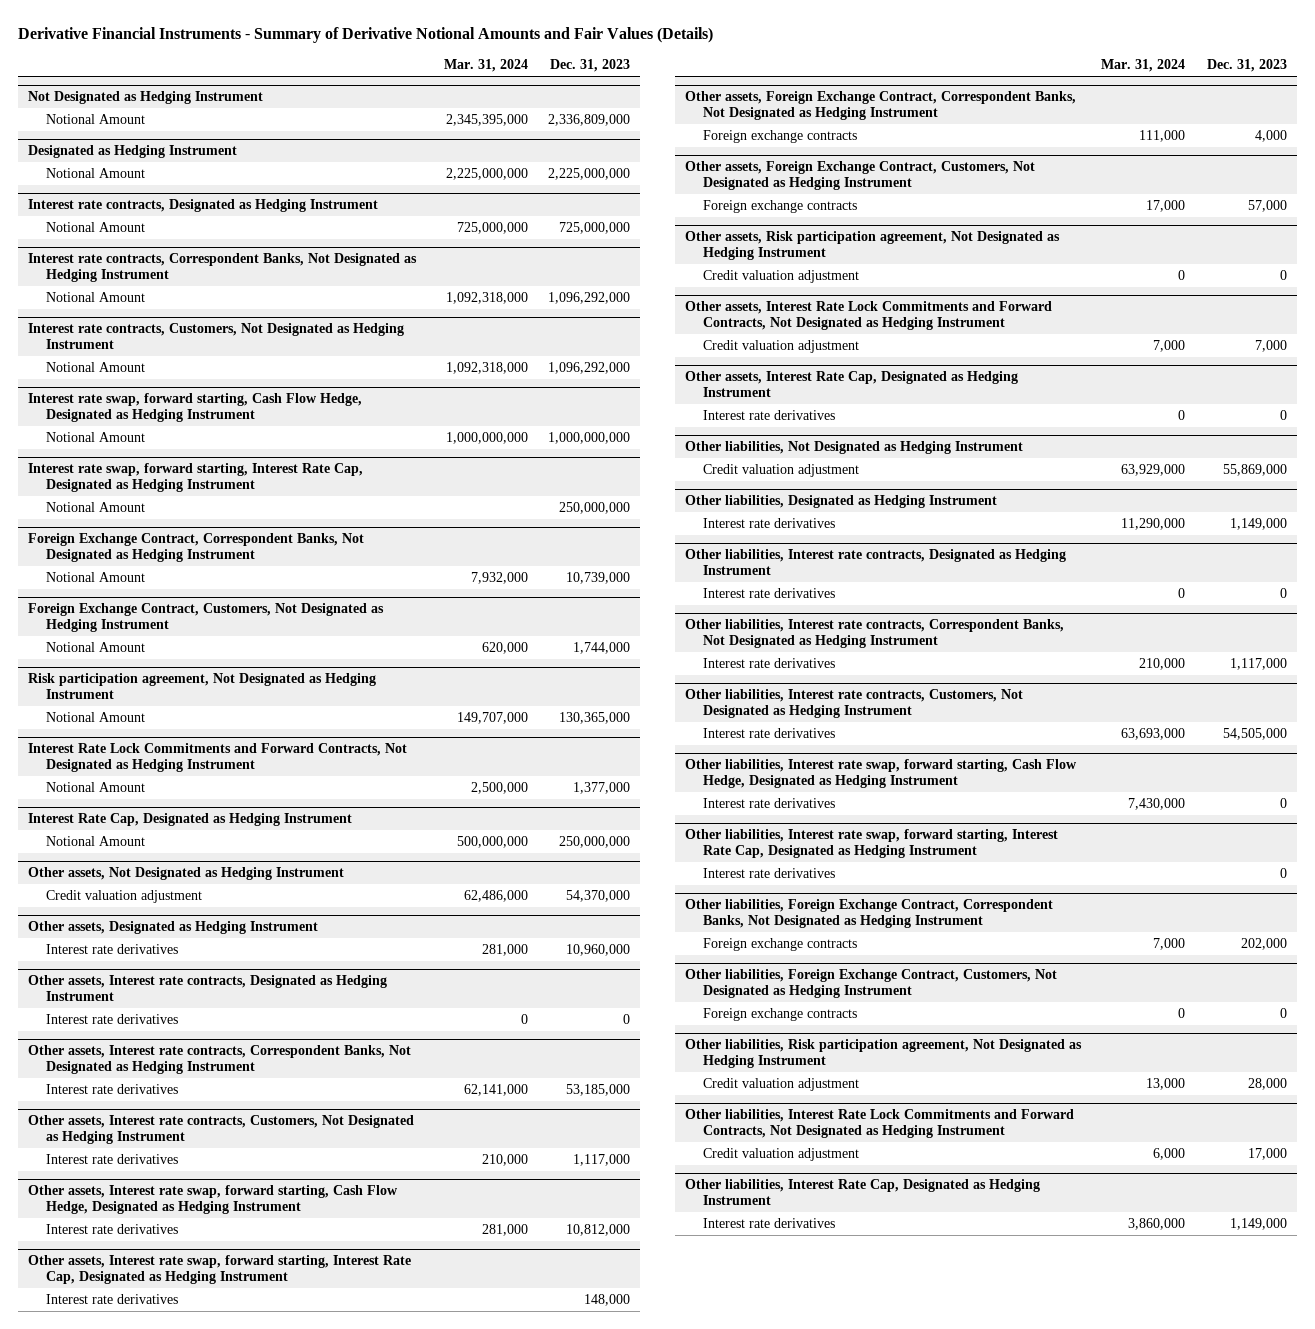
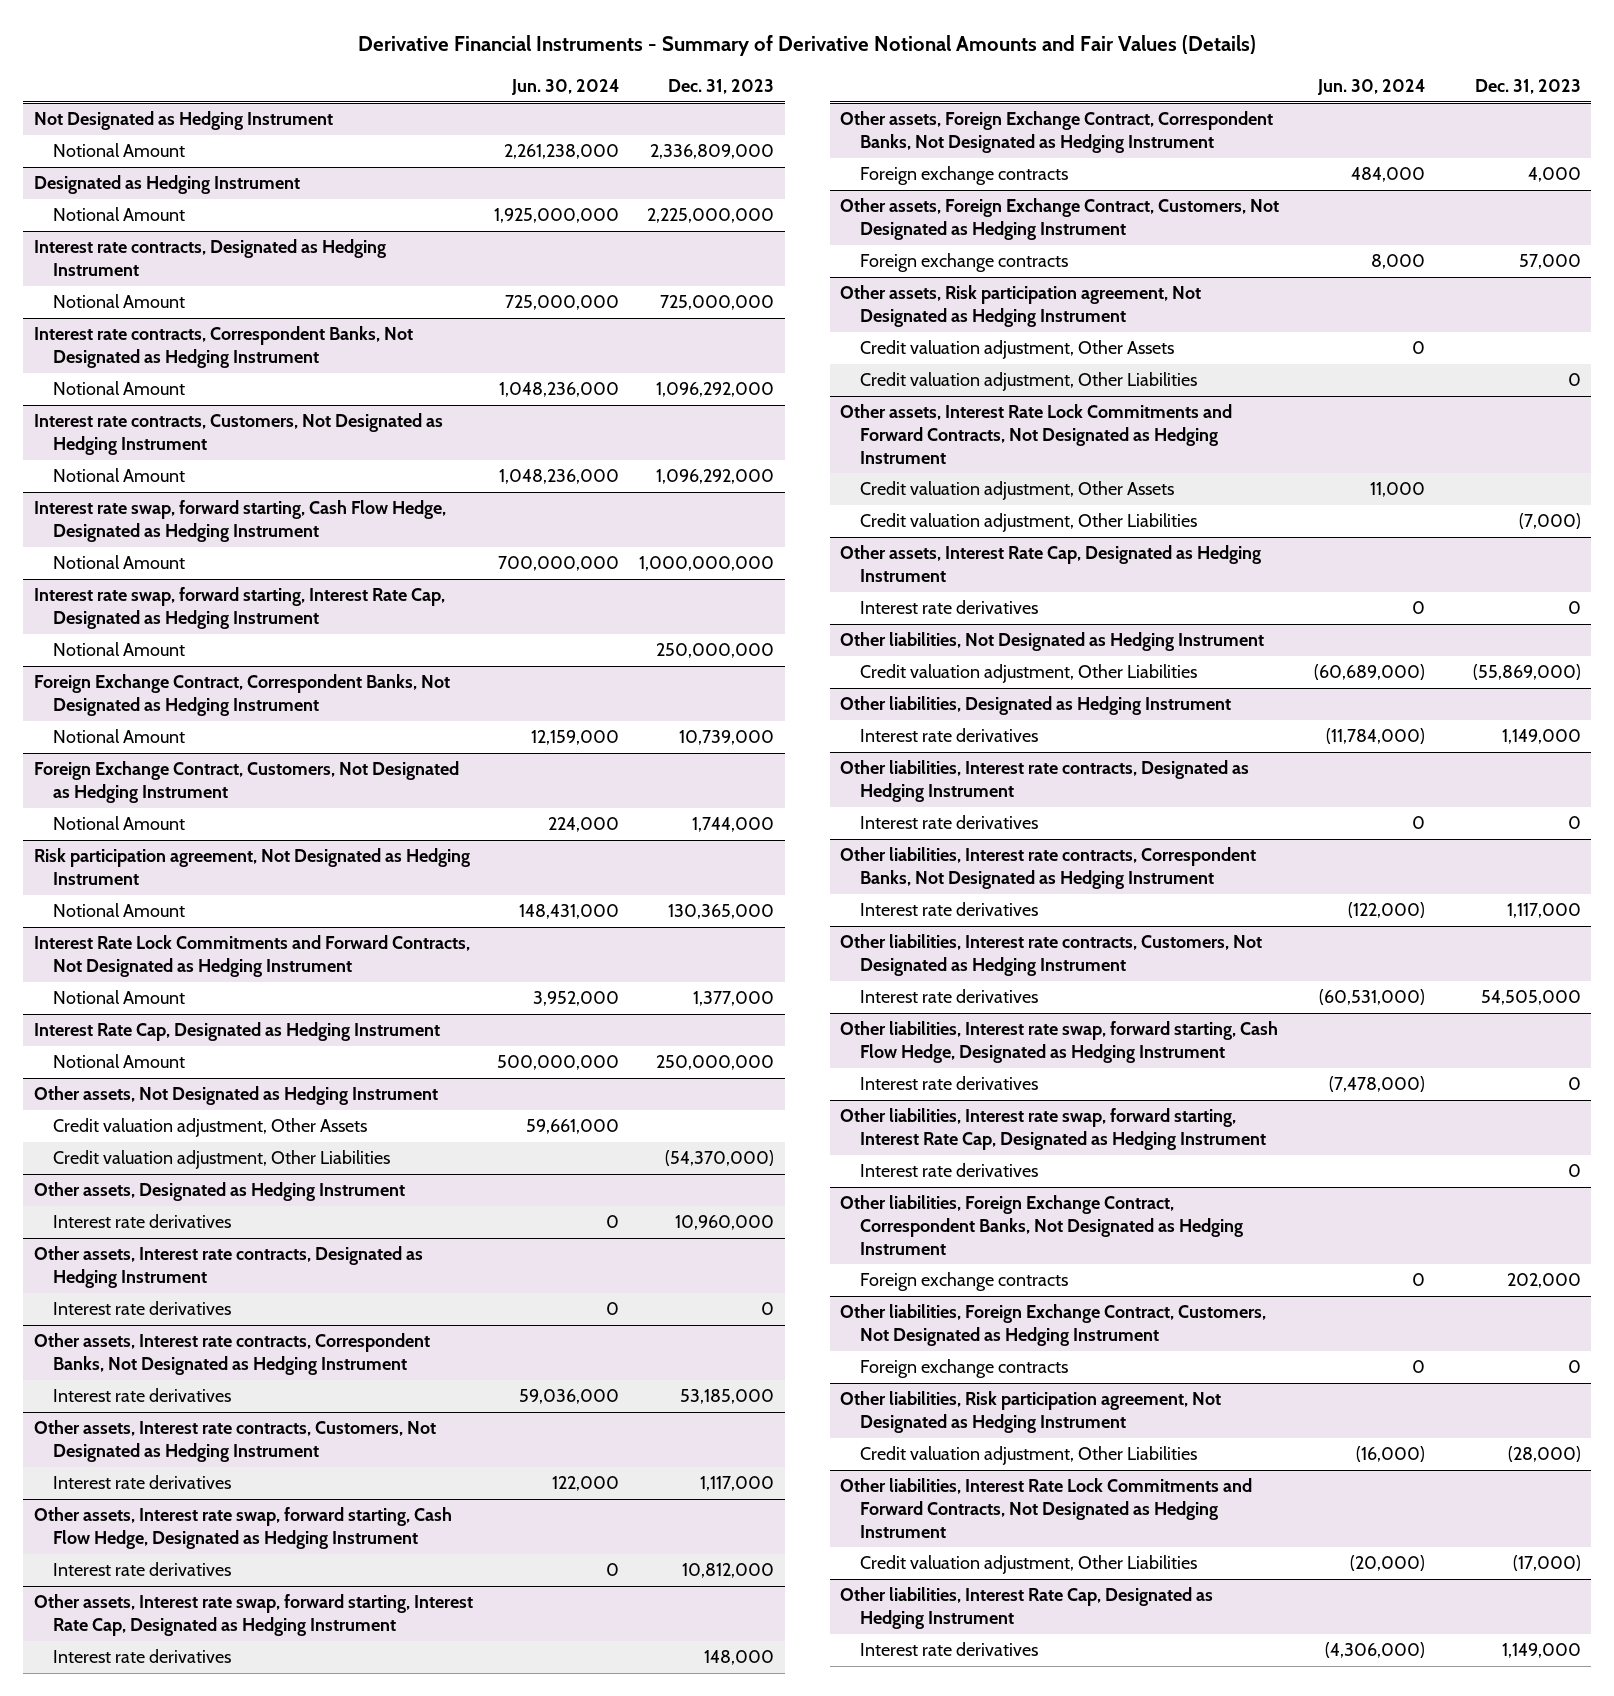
[443,59,528,73] Mar. 31, 2024 -> none
none -> [510,78,619,95] Jun. 30, 2024
none -> [53,1118,368,1138] Credit valuation adjustment, Other Assets
[46,889,203,903] Credit valuation adjustment -> [53,1150,391,1170] Credit valuation adjustment, Other Liabilities
[565,889,630,902] 54,370,000 -> [665,1150,775,1167] (54,370,000)
none -> [859,340,1174,360] Credit valuation adjustment, Other Assets
[703,269,860,283] Credit valuation adjustment -> [859,372,1197,392] Credit valuation adjustment, Other Liabilities
none -> [859,481,1174,501] Credit valuation adjustment, Other Assets
[703,339,860,353] Credit valuation adjustment -> [859,513,1197,533] Credit valuation adjustment, Other Liabilities
[1255,339,1288,352] 7,000 -> [1518,513,1581,530] (7,000)
[703,463,860,477] Credit valuation adjustment -> [859,664,1197,684] Credit valuation adjustment, Other Liabilities
[1223,463,1288,476] 55,869,000 -> [1472,664,1581,681] (55,869,000)
[703,1077,860,1091] Credit valuation adjustment -> [859,1446,1197,1466] Credit valuation adjustment, Other Liabilities
[1248,1077,1288,1090] 28,000 -> [1507,1446,1581,1463] (28,000)
[703,1147,860,1161] Credit valuation adjustment -> [859,1555,1197,1575] Credit valuation adjustment, Other Liabilities
[1248,1147,1288,1160] 17,000 -> [1512,1555,1581,1572] (17,000)

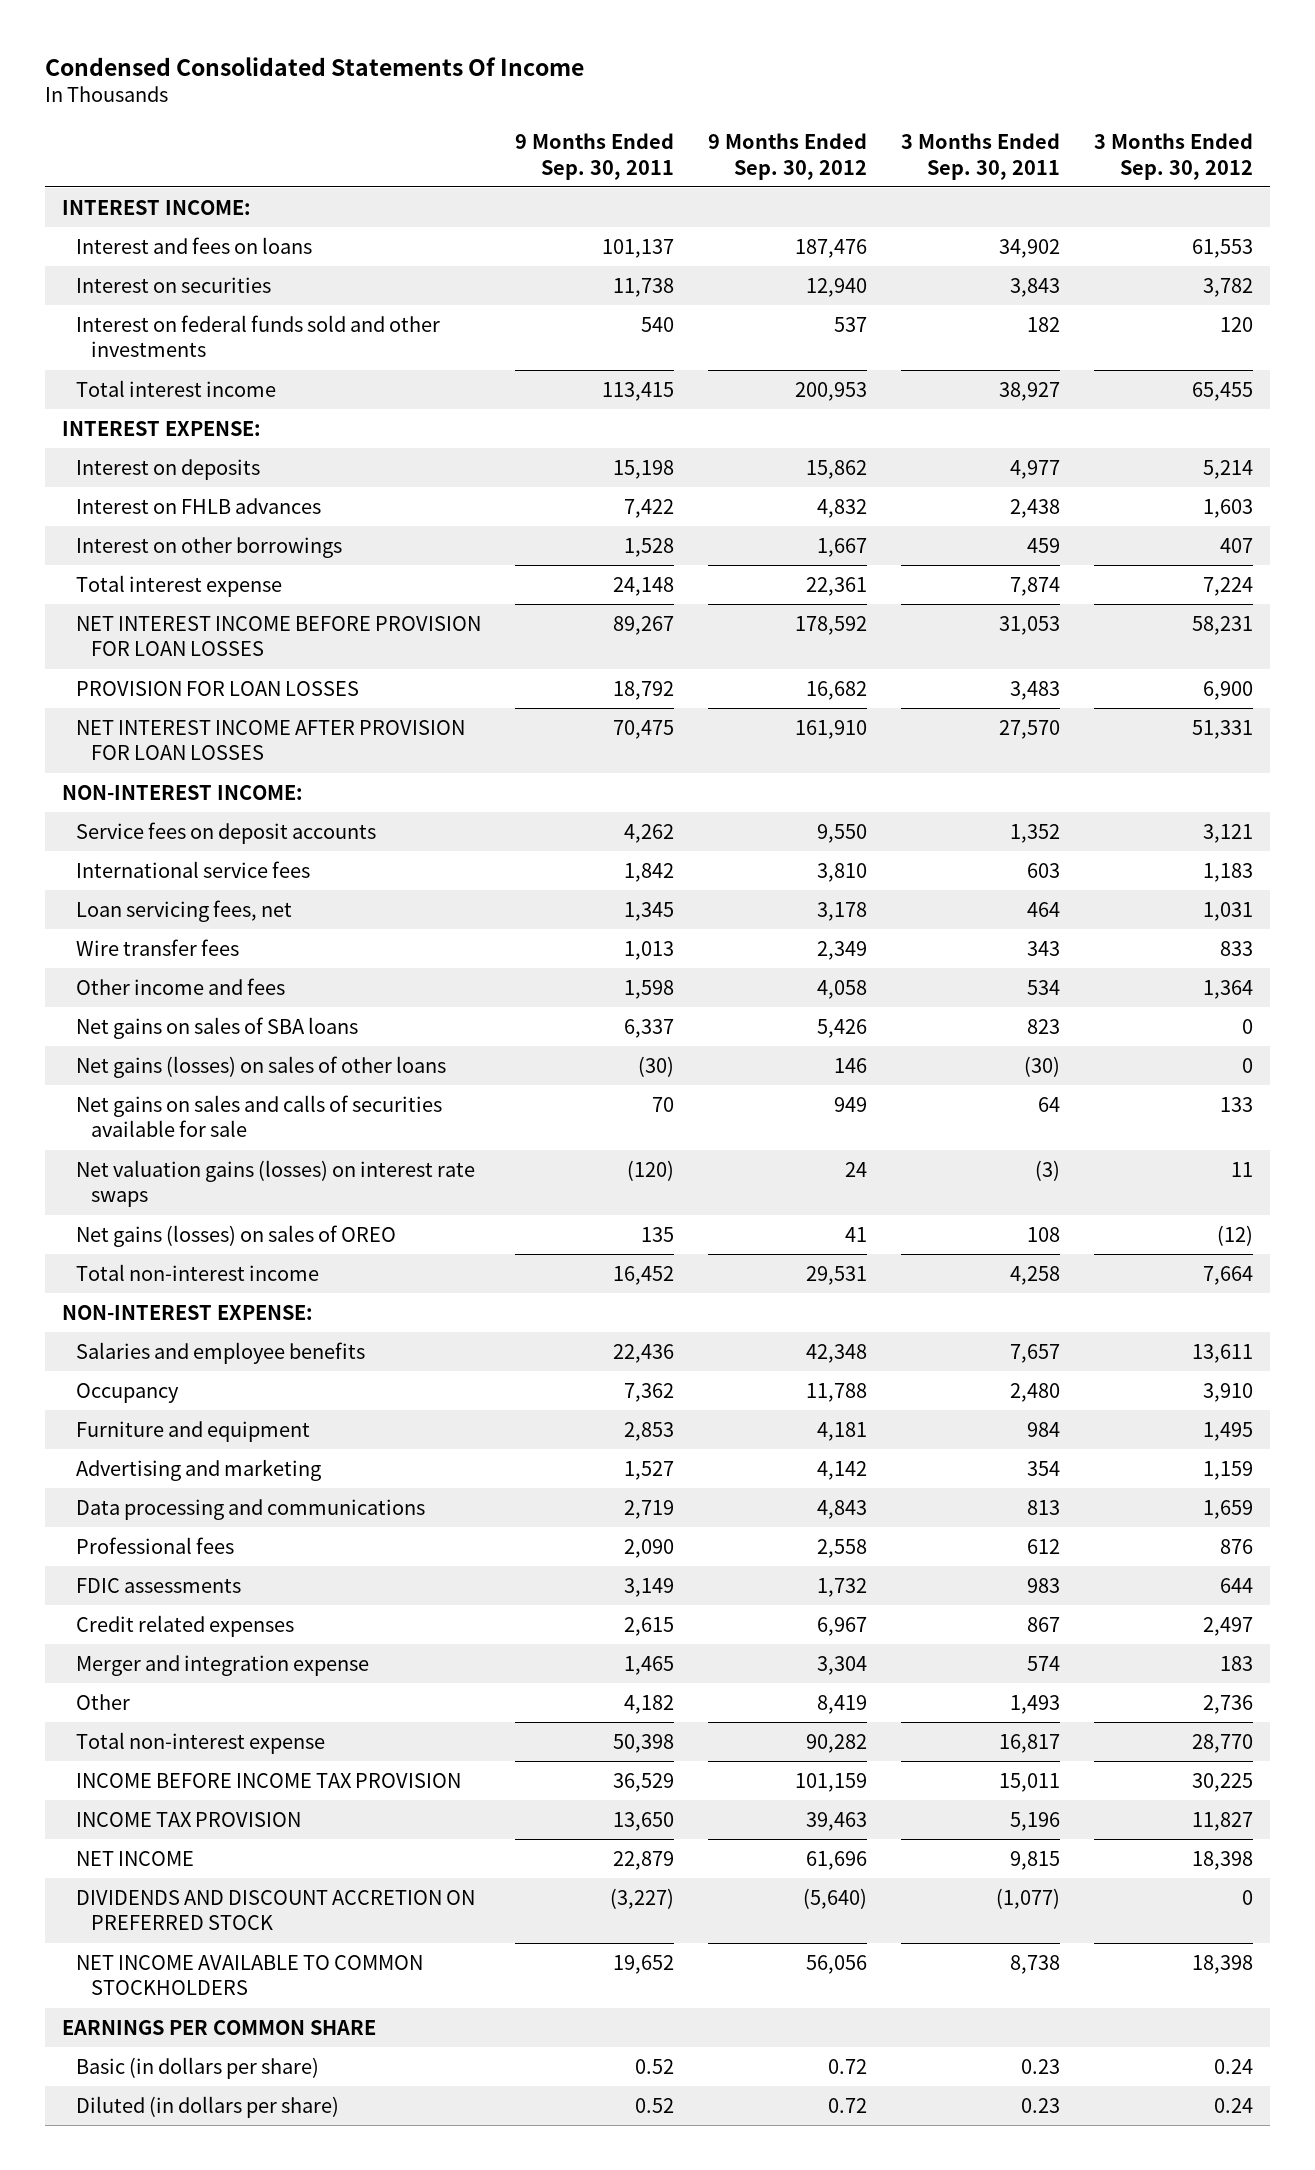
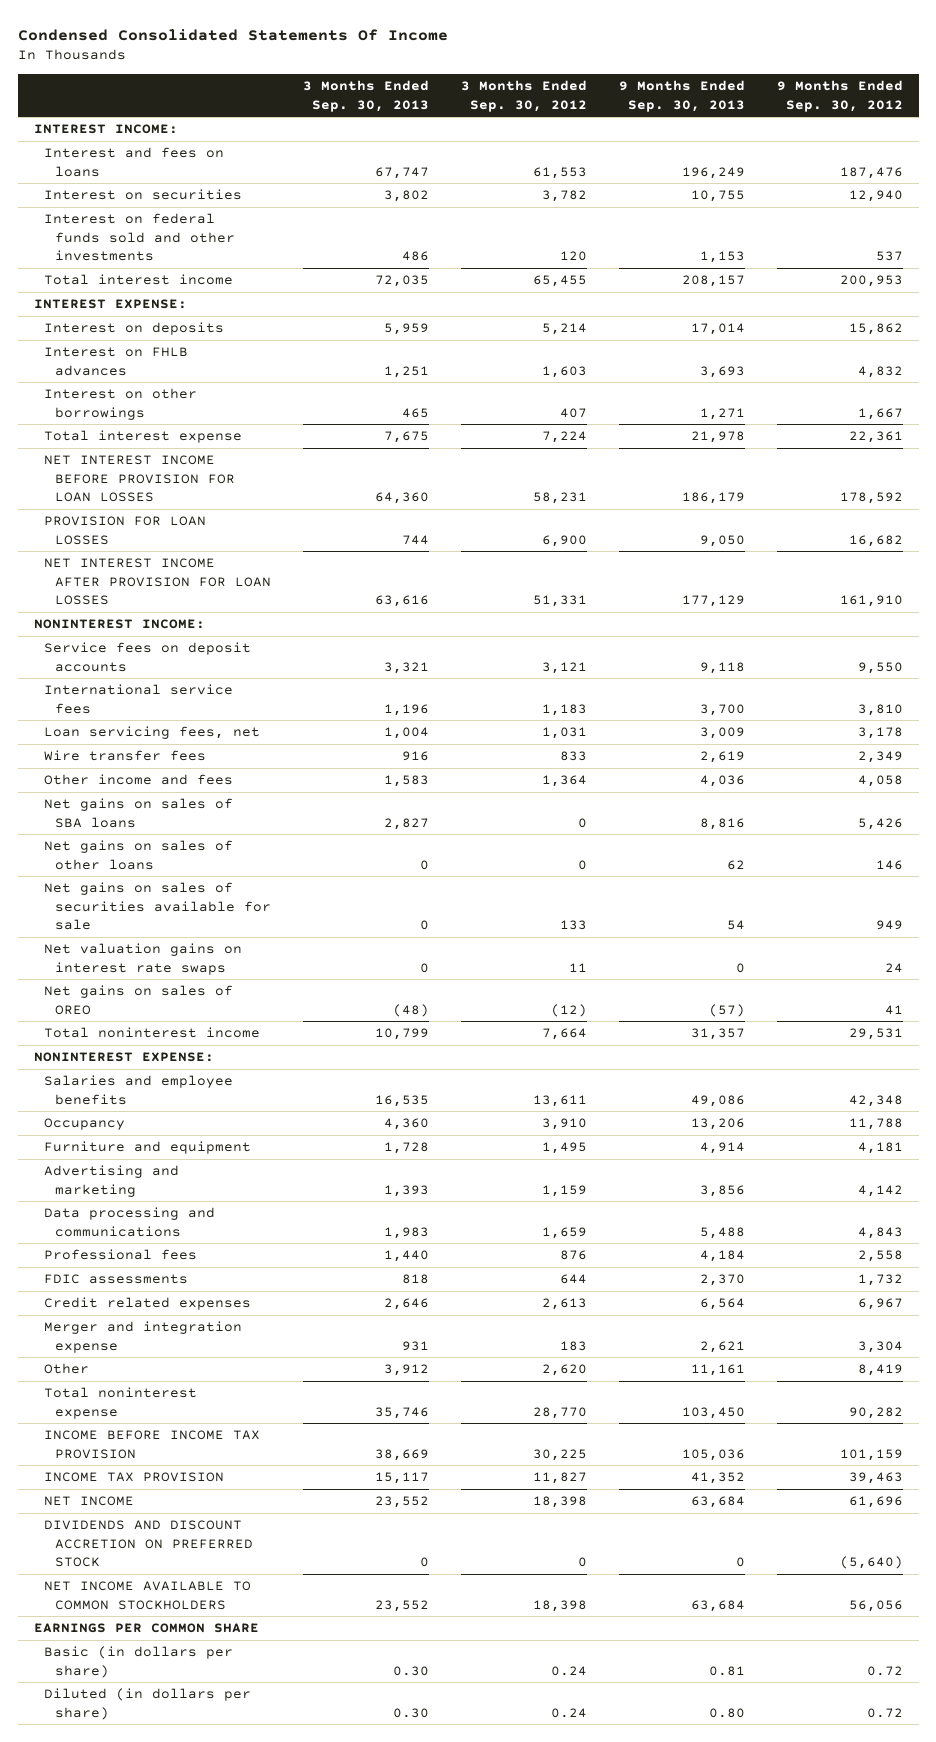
[515,133,675,180] 9 Months Ended Sep. 30, 2011 -> none
[901,133,1061,180] 3 Months Ended Sep. 30, 2011 -> none
none -> [302,79,429,112] 3 Months Ended Sep. 30, 2013
none -> [618,79,745,112] 9 Months Ended Sep. 30, 2013
[61,784,303,800] NON-INTEREST INCOME: -> [33,619,205,630] NONINTEREST INCOME:
[76,1055,447,1078] Net gains (losses) on sales of other loans -> [44,840,234,870] Net gains on sales of other loans
[76,1094,443,1138] Net gains on sales and calls of securities available for sale -> [44,882,271,931] Net gains on sales of securities available for sale
[76,1159,476,1208] Net valuation gains (losses) on interest rate swaps -> [44,943,243,975] Net valuation gains on interest rate swaps
[76,1224,397,1247] Net gains (losses) on sales of OREO -> [44,985,234,1015] Net gains on sales of OREO
[76,1263,320,1281] Total non-interest income -> [44,1027,261,1039] Total noninterest income
[61,1304,313,1320] NON-INTEREST EXPENSE: -> [33,1052,214,1063] NONINTEREST EXPENSE:
[1203,1616,1254,1636] 2,497 -> [541,1298,587,1311] 2,613
[1203,1694,1254,1714] 2,736 -> [541,1364,587,1377] 2,620
[76,1731,326,1754] Total non-interest expense -> [44,1387,198,1419] Total noninterest expense

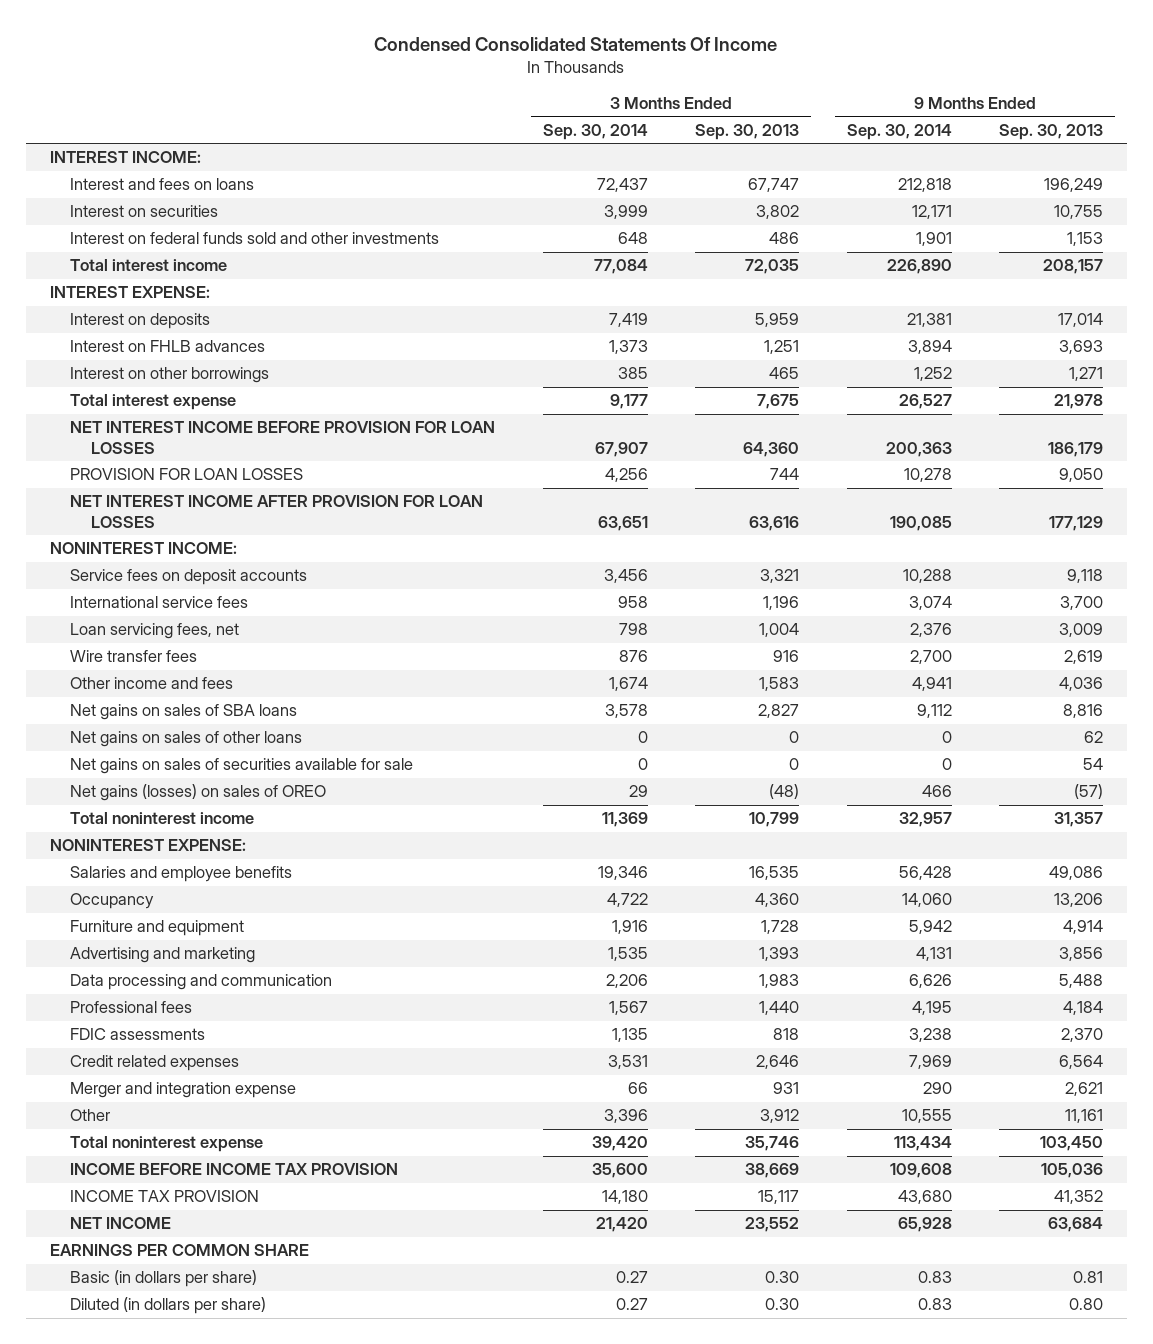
[460,79,587,112] 3 Months Ended Sep. 30, 2012 -> none
[776,79,903,112] 9 Months Ended Sep. 30, 2012 -> none
none -> [542,123,648,140] Sep. 30, 2014
none -> [846,123,952,140] Sep. 30, 2014
[44,943,243,975] Net valuation gains on interest rate swaps -> none
[44,985,234,1015] Net gains on sales of OREO -> [70,784,327,802] Net gains (losses) on sales of OREO
[44,1207,216,1237] Data processing and communications -> [70,974,333,991] Data processing and communication
[44,1520,253,1568] DIVIDENDS AND DISCOUNT ACCRETION ON PREFERRED STOCK -> none
[44,1581,252,1610] NET INCOME AVAILABLE TO COMMON STOCKHOLDERS -> none

